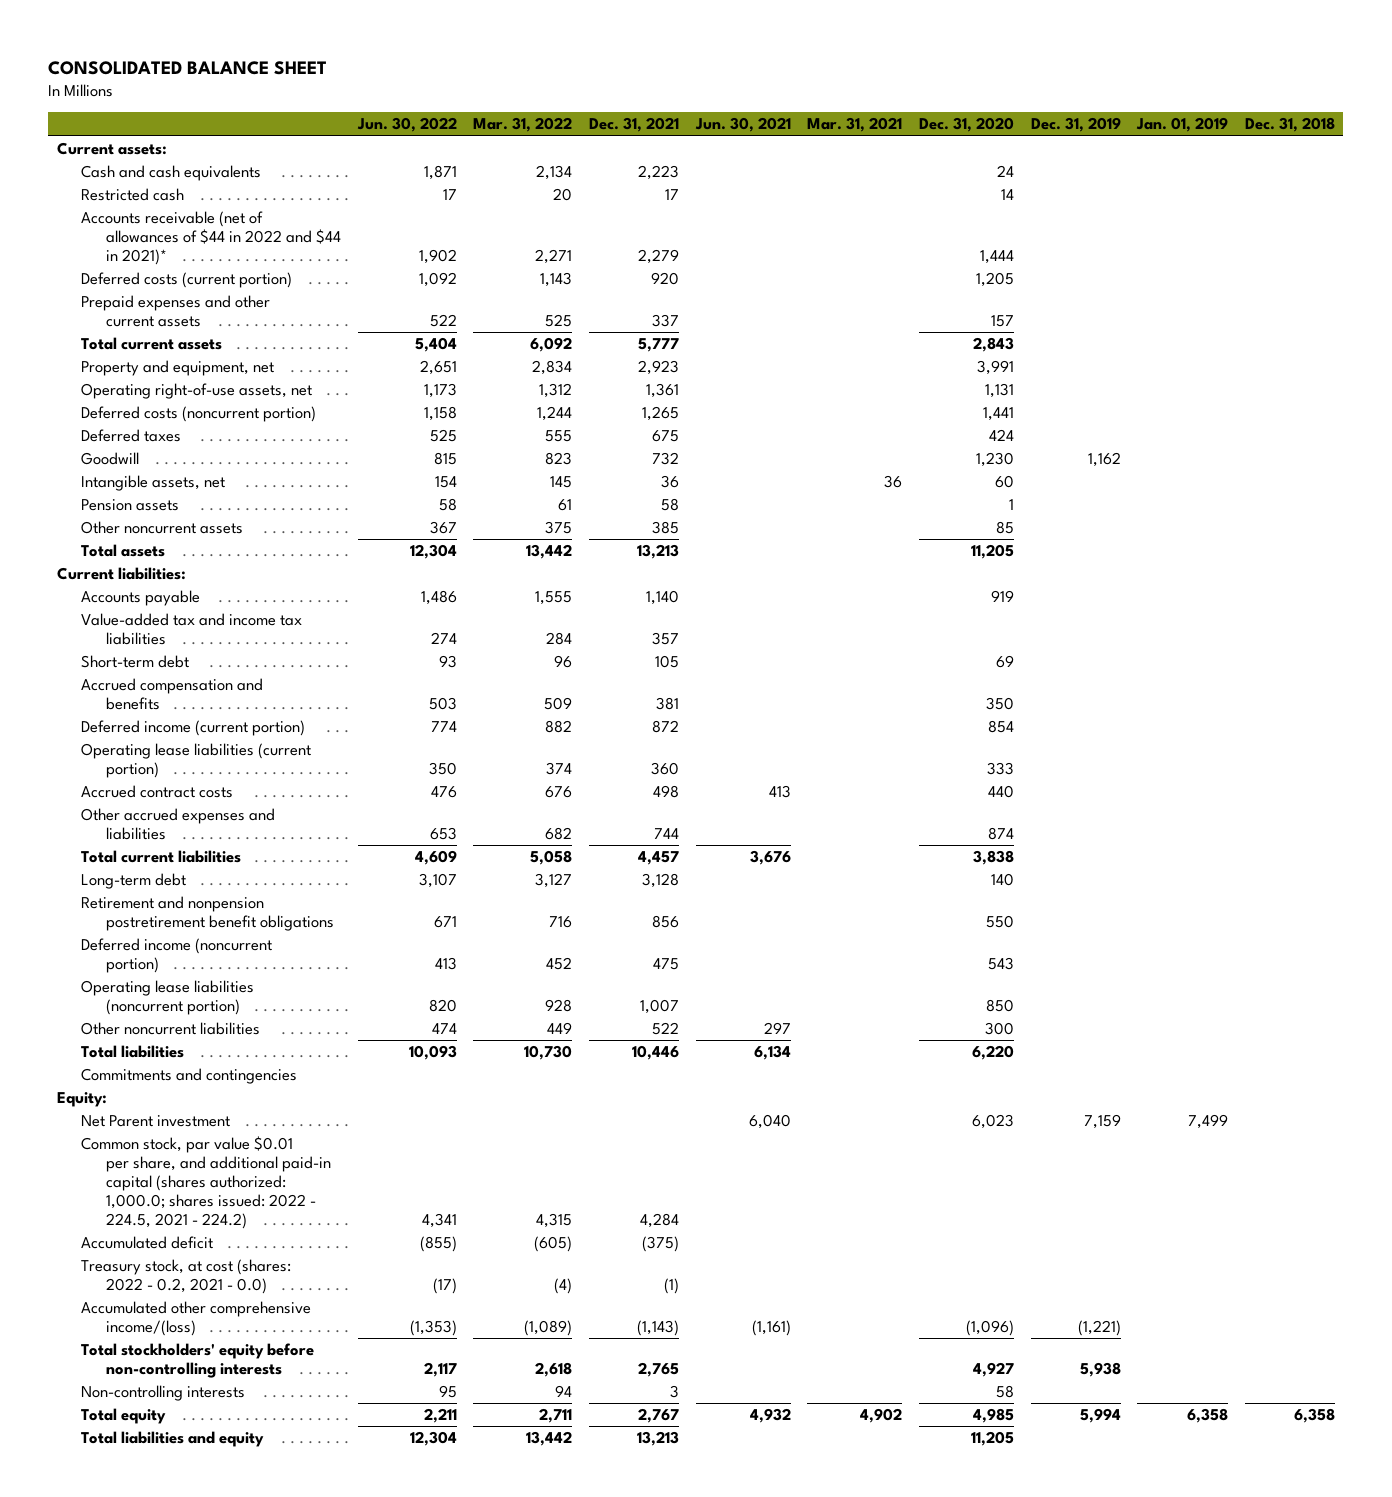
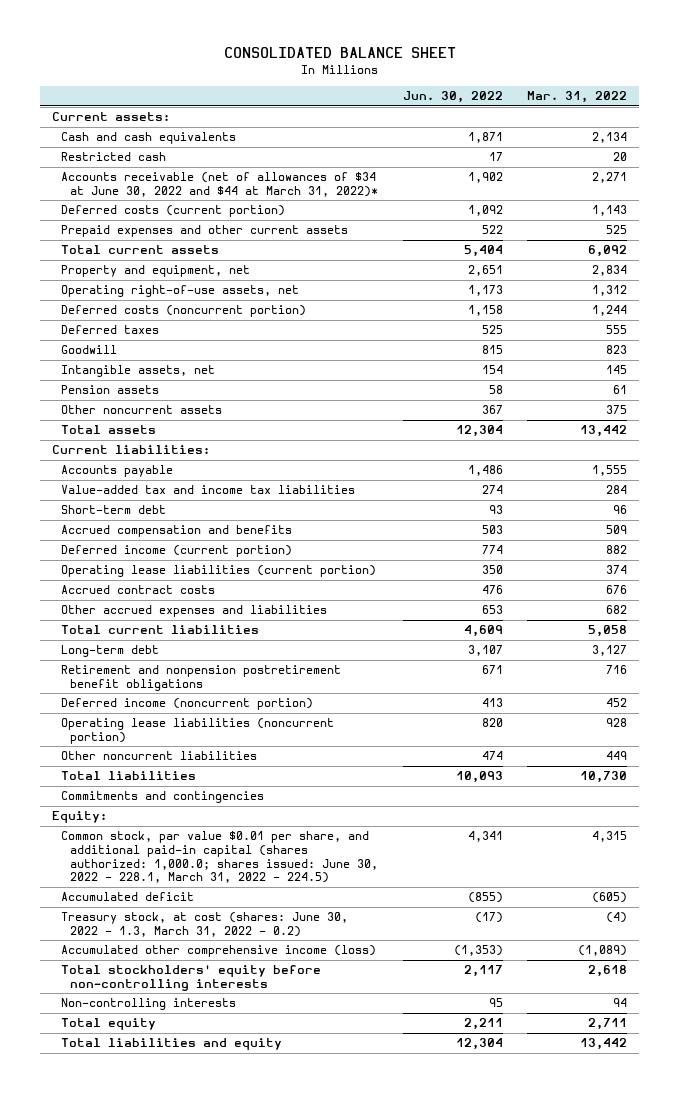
[588,117,679,133] Dec. 31, 2021 -> none
[694,117,791,133] Jun. 30, 2021 -> none
[807,117,903,133] Mar. 31, 2021 -> none
[918,117,1014,133] Dec. 31, 2020 -> none
[1030,117,1121,133] Dec. 31, 2019 -> none
[1136,117,1229,133] Jan. 01, 2019 -> none
[1244,117,1335,133] Dec. 31, 2018 -> none
[81,211,341,265] Accounts receivable (net of allowances of $44 in 2022 and $44 in 2021)* -> [61,172,379,197] Accounts receivable (net of allowances of $34 at June 30, 2022 and $44 at March 31, 2022)*
[81,1115,231,1128] Net Parent investment -> none
[81,1136,331,1229] Common stock, par value $0.01 per share, and additional paid-in capital (shares authorized: 1,000.0; shares issued: 2022 - 224.5, 2021 - 224.2) -> [61,831,379,884] Common stock, par value $0.01 per share, and additional paid-in capital (shares authorized: 1,000.0; shares issued: June 30, 2022 - 228.1, March 31, 2022 - 224.5)
[81,1259,292,1294] Treasury stock, at cost (shares: 2022 - 0.2, 2021 - 0.0) -> [61,912,349,937] Treasury stock, at cost (shares: June 30, 2022 - 1.3, March 31, 2022 - 0.2)
[81,1301,312,1336] Accumulated other comprehensive income/(loss) -> [61,945,377,958] Accumulated other comprehensive income (loss)

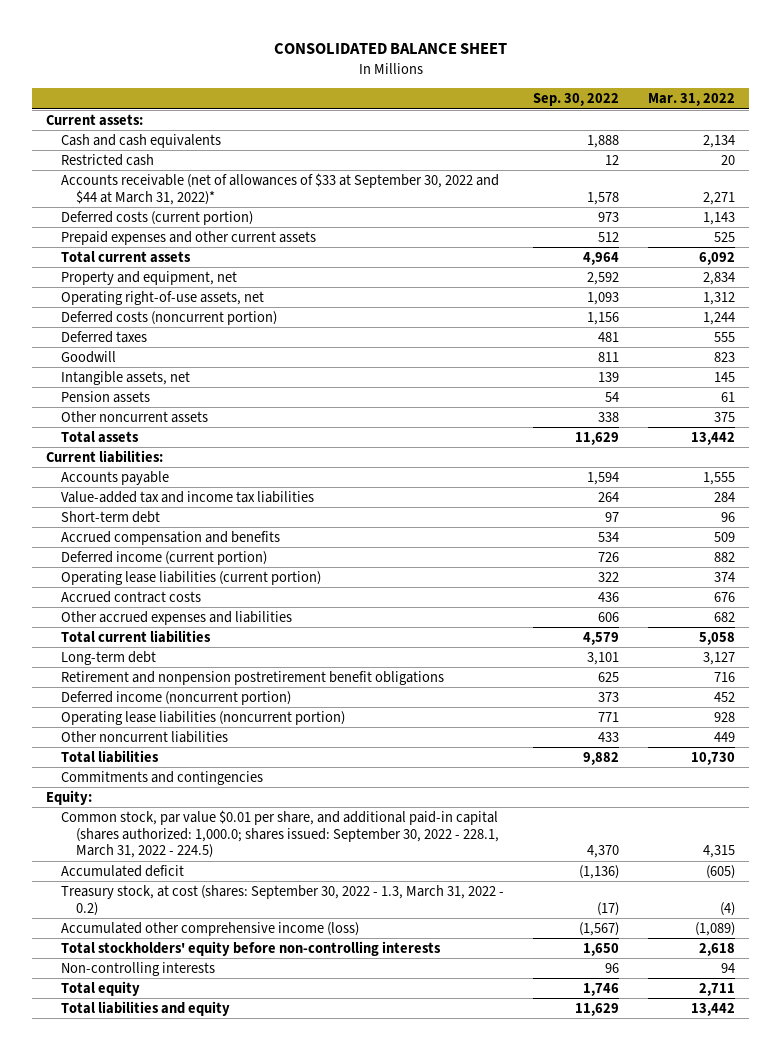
[402,91,503,104] Jun. 30, 2022 -> none
none -> [532,93,619,107] Sep. 30, 2022
[61,172,379,197] Accounts receivable (net of allowances of $34 at June 30, 2022 and $44 at March 31, 2022)* -> [61,172,500,205] Accounts receivable (net of allowances of $33 at September 30, 2022 and $44 at March 31, 2022)*
[61,831,379,884] Common stock, par value $0.01 per share, and additional paid-in capital (shares authorized: 1,000.0; shares issued: June 30, 2022 - 228.1, March 31, 2022 - 224.5) -> [61,809,499,859] Common stock, par value $0.01 per share, and additional paid-in capital (shares authorized: 1,000.0; shares issued: September 30, 2022 - 228.1, March 31, 2022 - 224.5)
[61,912,349,937] Treasury stock, at cost (shares: June 30, 2022 - 1.3, March 31, 2022 - 0.2) -> [61,884,505,916] Treasury stock, at cost (shares: September 30, 2022 - 1.3, March 31, 2022 - 0.2)

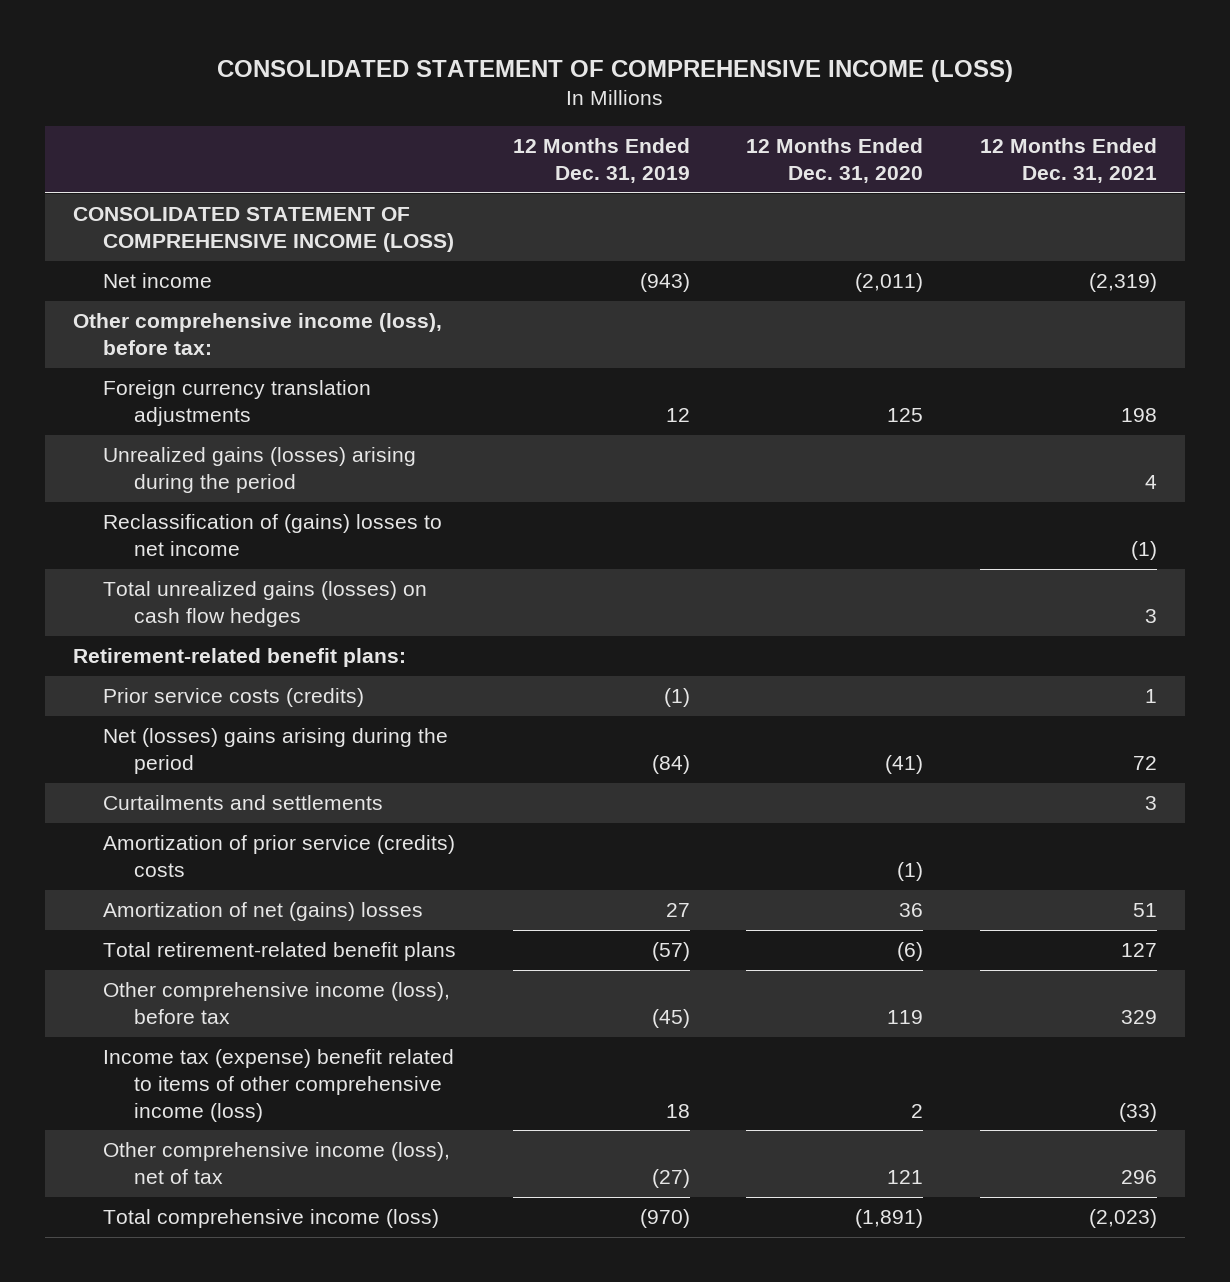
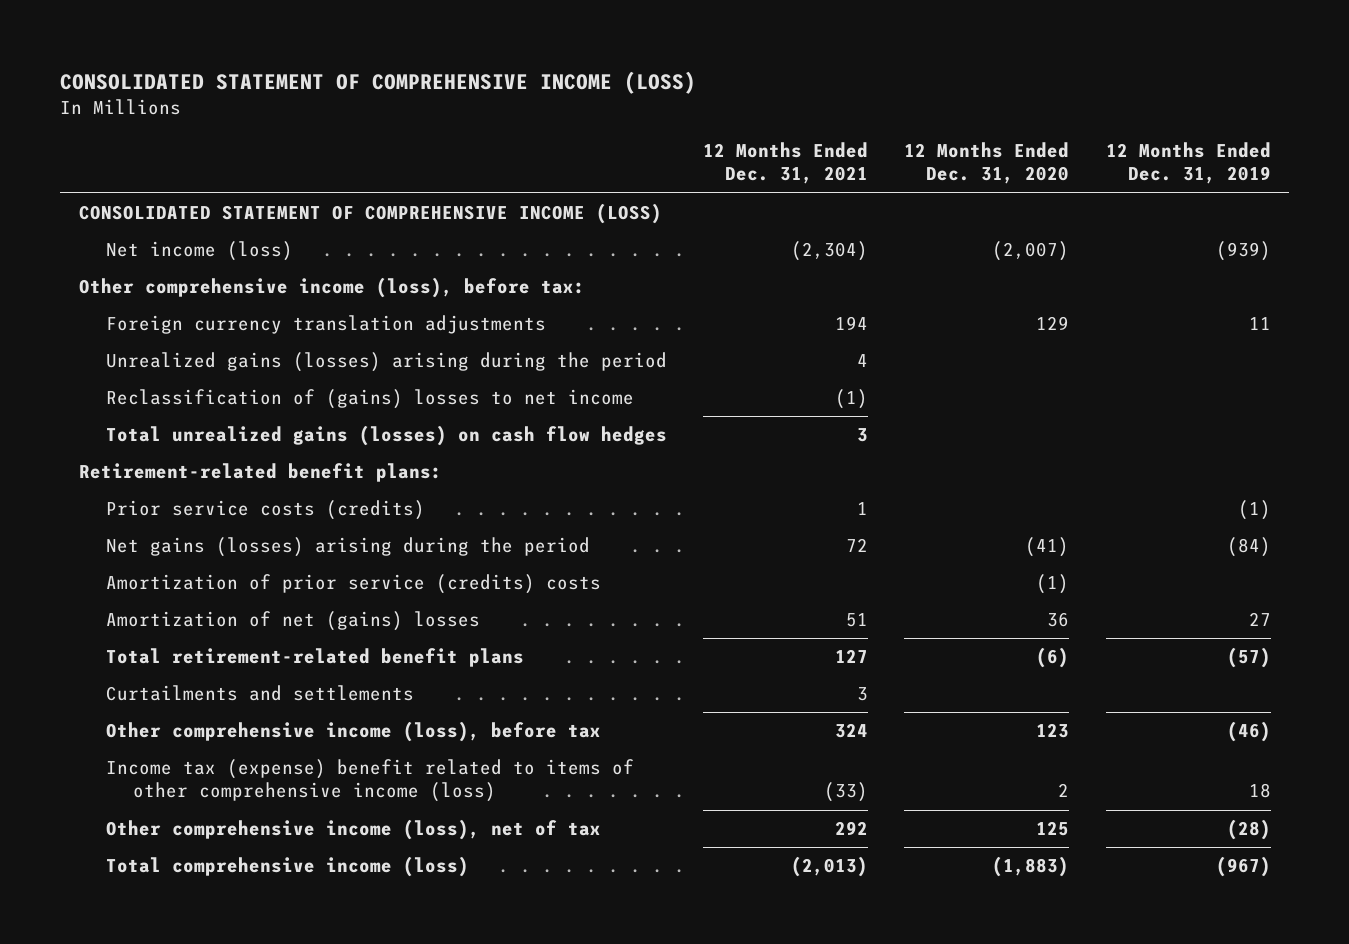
[103,273,213,289] Net income -> [106,241,294,262] Net income (loss)
[639,273,690,293] (943) -> [1215,241,1271,262] (939)
[855,273,924,293] (2,011) -> [992,241,1070,262] (2,007)
[1089,273,1158,293] (2,319) -> [791,241,869,262] (2,304)
[665,407,690,422] 12 -> [1248,317,1271,331] 11
[887,407,924,422] 125 -> [1036,316,1070,331] 129
[1121,407,1158,422] 198 -> [835,316,869,331] 194
[103,728,449,774] Net (losses) gains arising during the period -> [106,537,591,558] Net gains (losses) arising during the period
[103,795,384,811] Curtailments and settlements -> [106,685,415,702] Curtailments and settlements
[651,1008,690,1028] (45) -> [1226,721,1271,743] (46)
[887,1009,924,1024] 119 -> [1036,723,1070,739] 123
[1121,1009,1158,1024] 329 -> [835,723,869,739] 324
[651,1168,690,1188] (27) -> [1226,819,1271,841] (28)
[887,1169,924,1184] 121 -> [1036,821,1070,837] 125
[1121,1169,1158,1184] 296 -> [835,821,869,836] 292
[639,1209,690,1229] (970) -> [1215,856,1271,878] (967)
[855,1209,924,1229] (1,891) -> [992,856,1070,878] (1,883)
[1089,1209,1158,1229] (2,023) -> [791,856,869,878] (2,013)

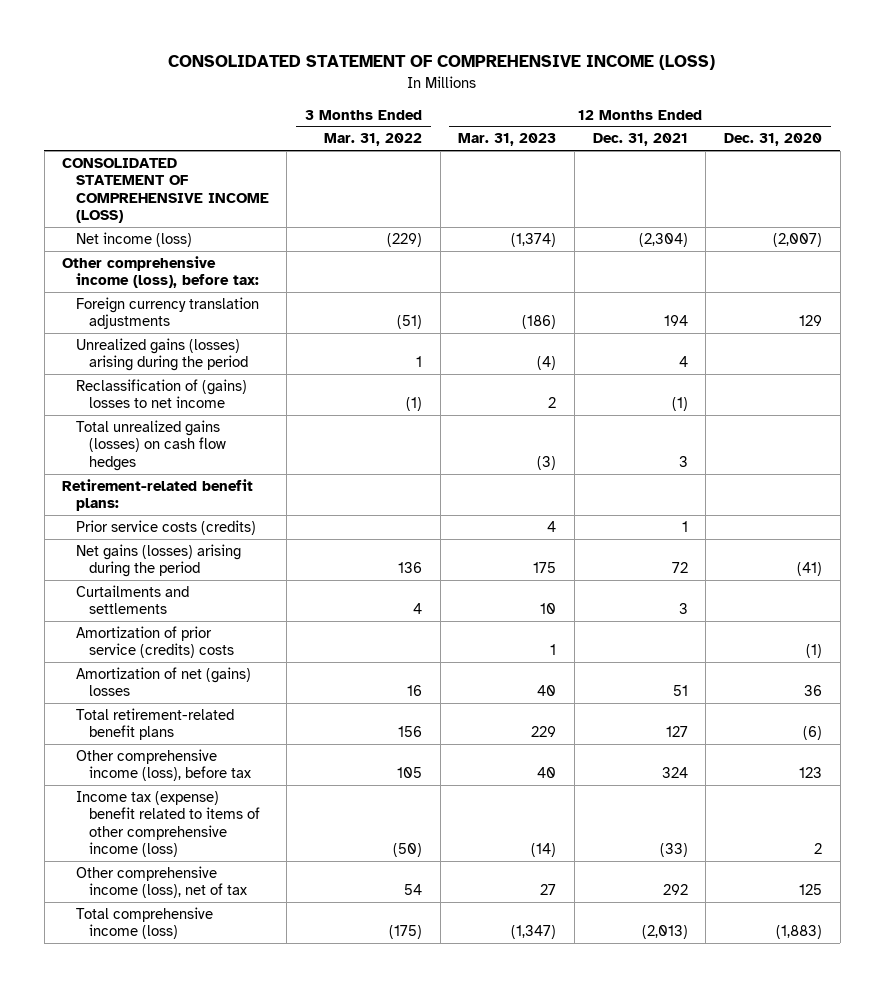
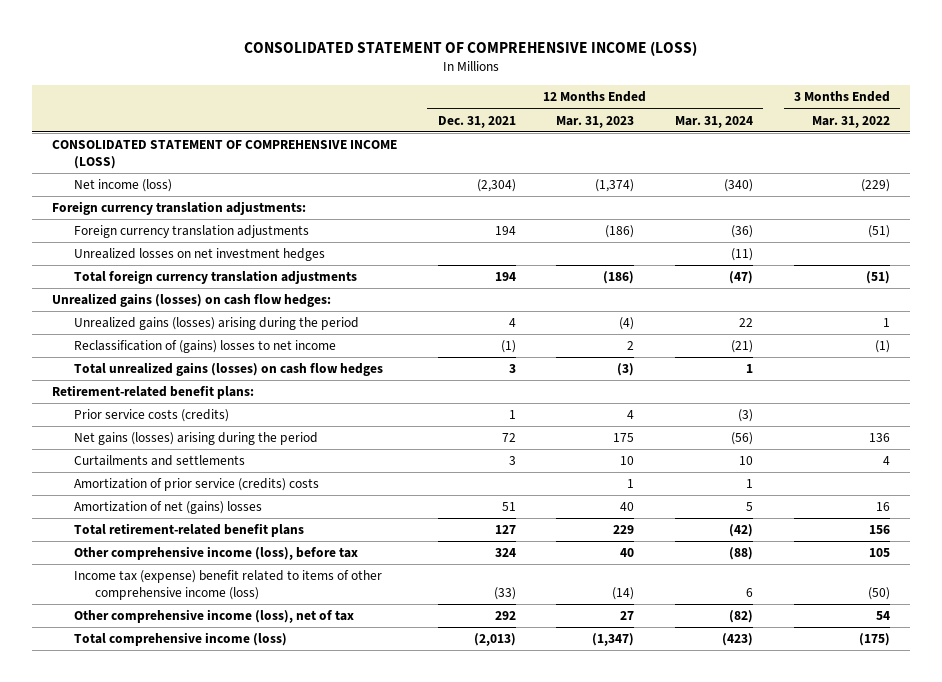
[723,133,822,147] Dec. 31, 2020 -> none
none -> [675,115,754,128] Mar. 31, 2024
[62,256,259,289] Other comprehensive income (loss), before tax: -> none
none -> [51,201,306,216] Foreign currency translation adjustments:
none -> [73,248,325,262] Unrealized losses on net investment hedges
none -> [73,270,357,285] Total foreign currency translation adjustments
none -> [51,293,331,308] Unrealized gains (losses) on cash flow hedges:

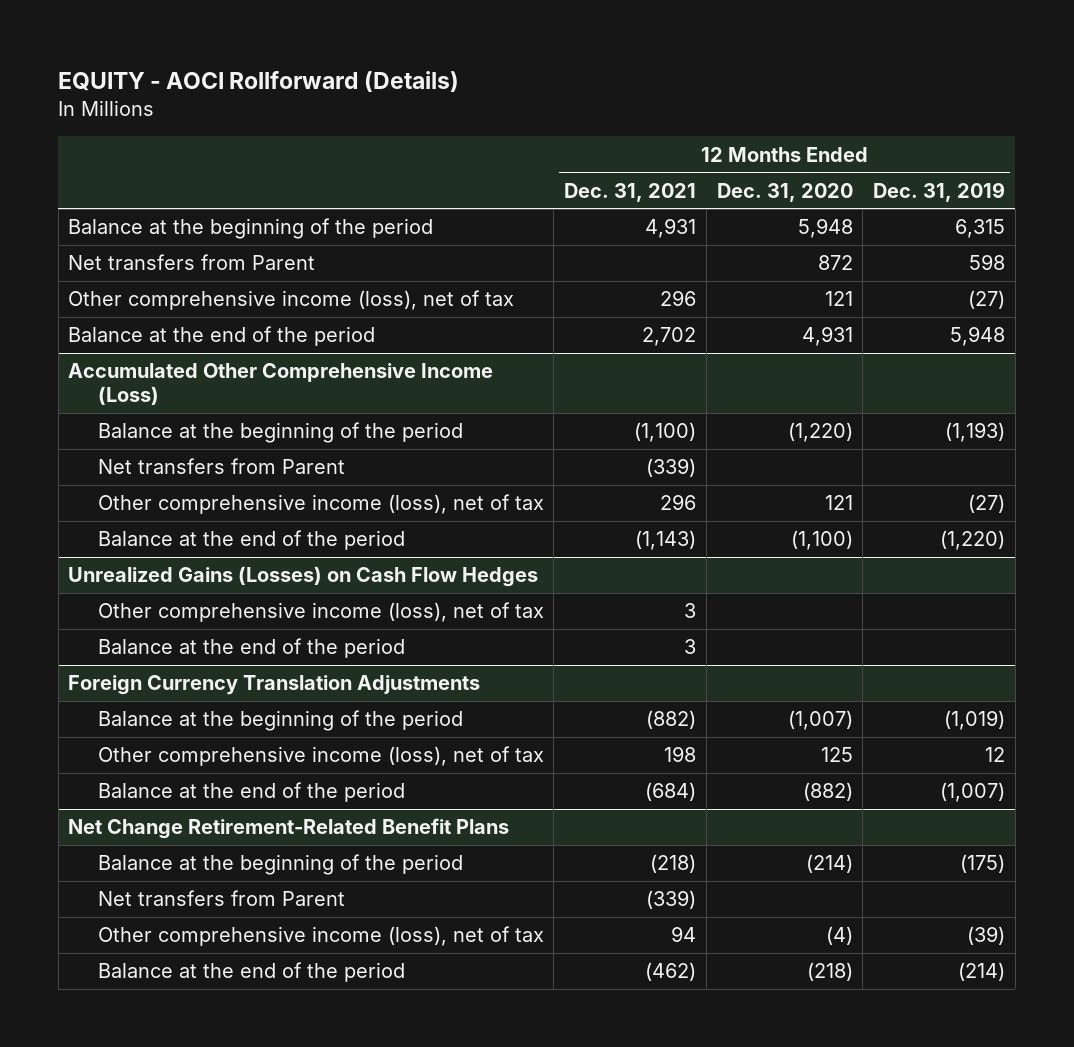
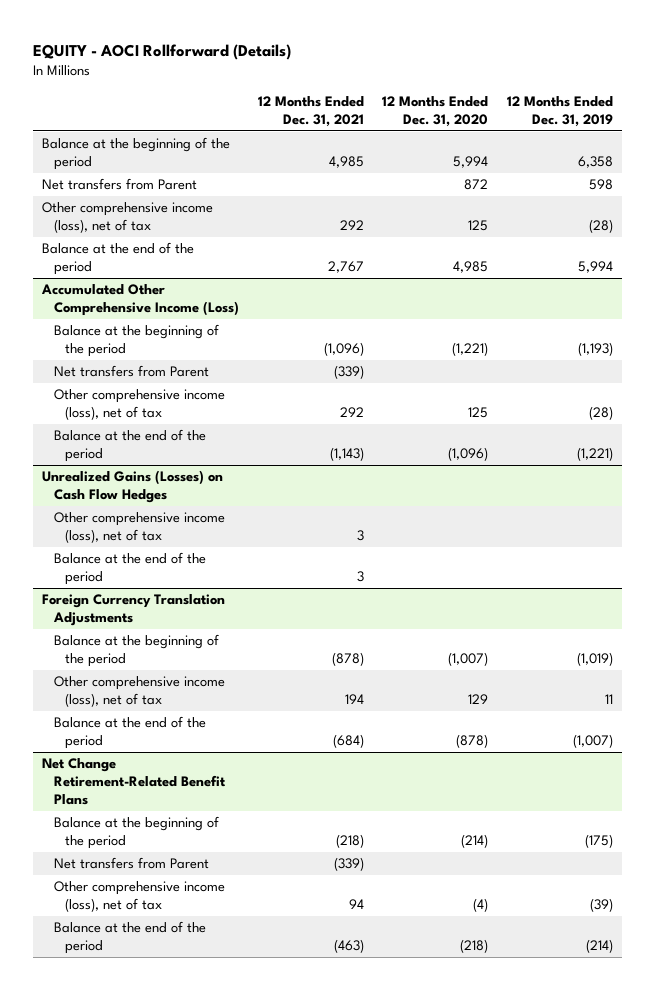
[645,218,697,239] 4,931 -> [328,156,364,169] 4,985
[797,218,853,239] 5,948 -> [453,156,489,169] 5,994
[955,219,1006,239] 6,315 -> [577,156,613,169] 6,358
[660,290,697,307] 296 -> [339,220,364,231] 292
[824,291,853,307] 121 -> [468,220,489,232] 125
[968,290,1006,310] (27) -> [588,219,613,234] (28)
[642,327,697,347] 2,702 -> [327,261,364,274] 2,767
[801,326,853,347] 4,931 -> [453,261,489,274] 4,985
[950,326,1006,347] 5,948 -> [577,261,613,274] 5,994
[634,422,697,443] (1,100) -> [323,342,364,357] (1,096)
[787,422,853,443] (1,220) -> [452,342,489,357] (1,221)
[660,494,697,511] 296 -> [339,407,364,418] 292
[824,495,853,511] 121 -> [468,407,489,419] 125
[968,494,1006,514] (27) -> [588,406,613,421] (28)
[790,530,853,551] (1,100) -> [448,447,489,462] (1,096)
[940,530,1006,551] (1,220) -> [576,447,613,462] (1,221)
[646,710,697,730] (882) -> [331,652,364,667] (878)
[664,746,697,763] 198 -> [344,694,364,705] 194
[820,747,853,763] 125 -> [468,694,489,705] 129
[985,747,1006,763] 12 -> [604,694,613,705] 11
[802,782,853,802] (882) -> [456,734,489,749] (878)
[645,962,697,982] (462) -> [333,939,364,954] (463)

